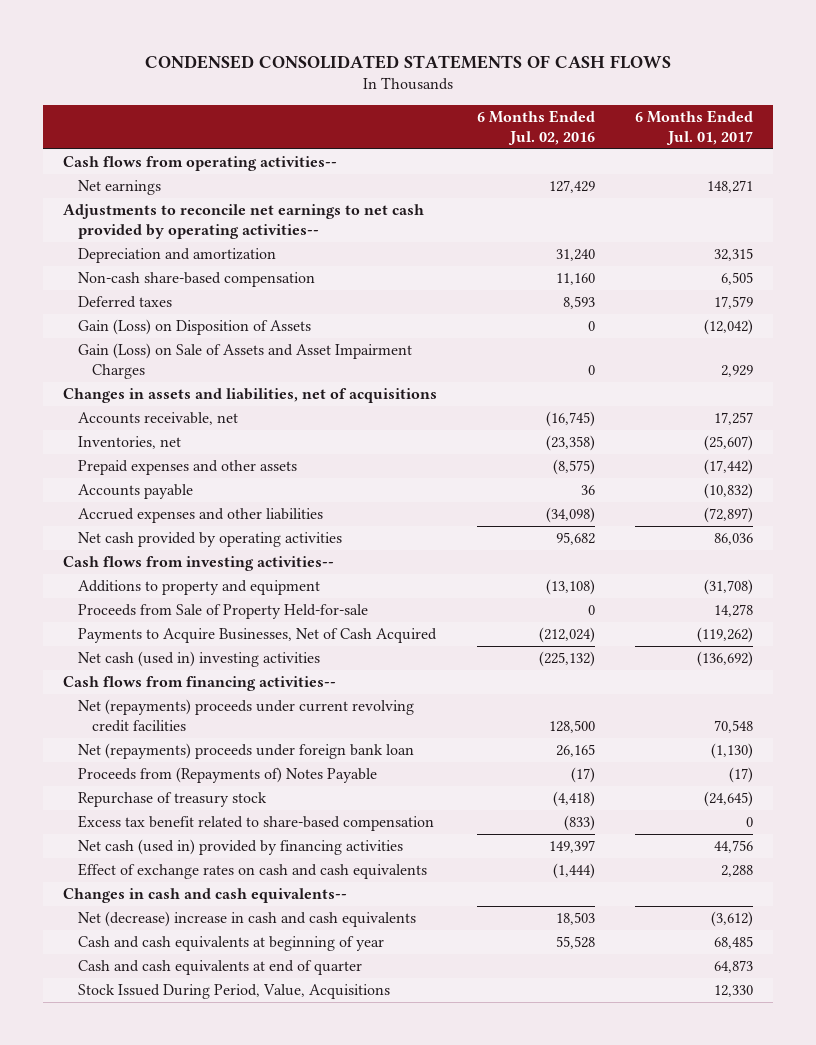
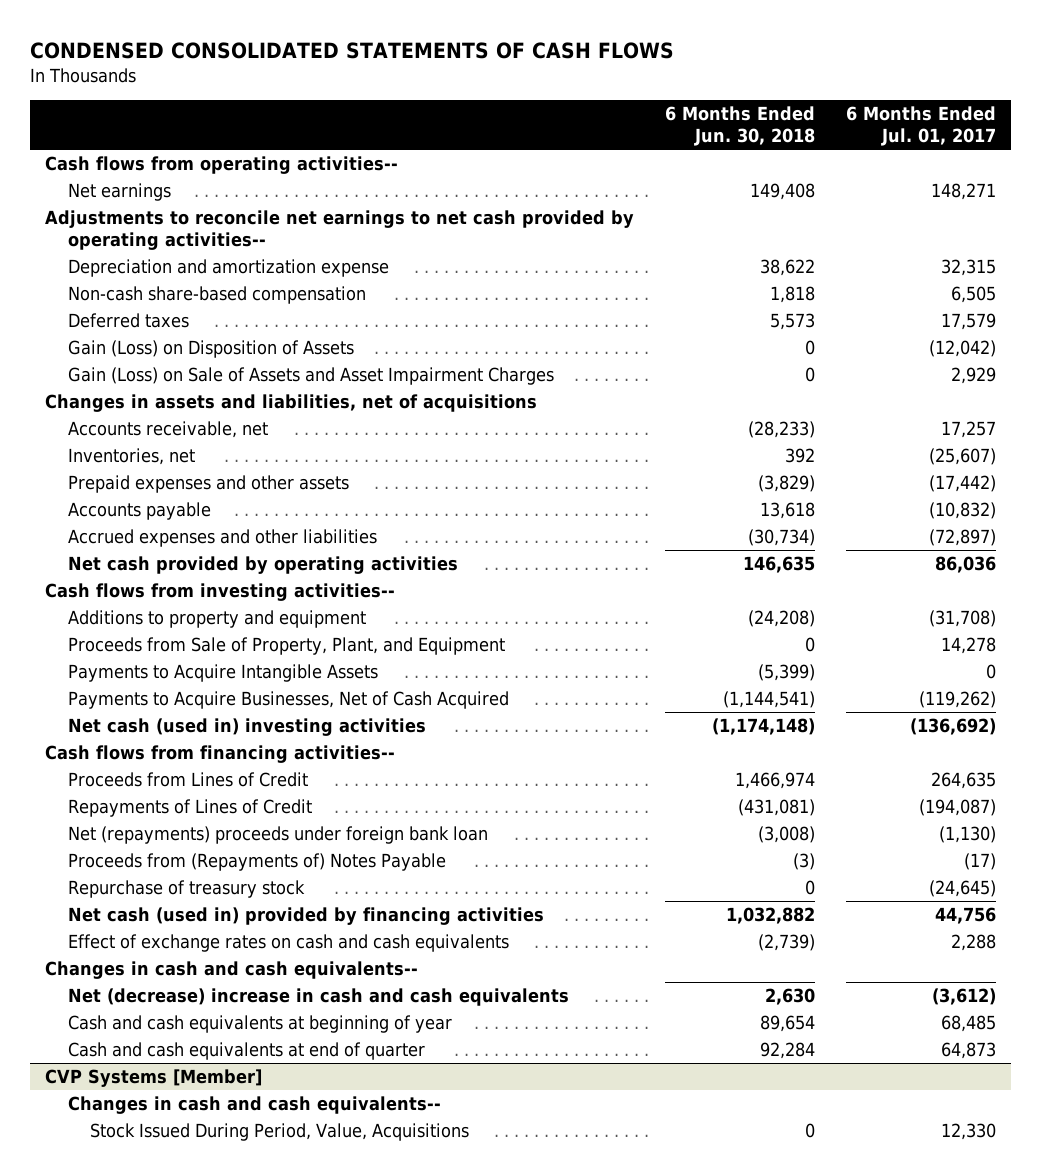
[477,110,596,145] 6 Months Ended Jul. 02, 2016 -> none
none -> [664,106,815,147] 6 Months Ended Jun. 30, 2018
[77,248,276,264] Depreciation and amortization -> [67,259,389,278] Depreciation and amortization expense
[77,604,368,620] Proceeds from Sale of Property Held-for-sale -> [67,637,505,656] Proceeds from Sale of Property, Plant, and Equipment
none -> [67,664,378,683] Payments to Acquire Intangible Assets
[77,699,414,732] Net (repayments) proceeds under current revolving credit facilities -> none
none -> [67,772,308,788] Proceeds from Lines of Credit
none -> [67,799,312,818] Repayments of Lines of Credit
[77,815,434,832] Excess tax benefit related to share-based compensation -> none
none -> [45,1069,263,1088] CVP Systems [Member]
none -> [67,1096,441,1115] Changes in cash and cash equivalents--

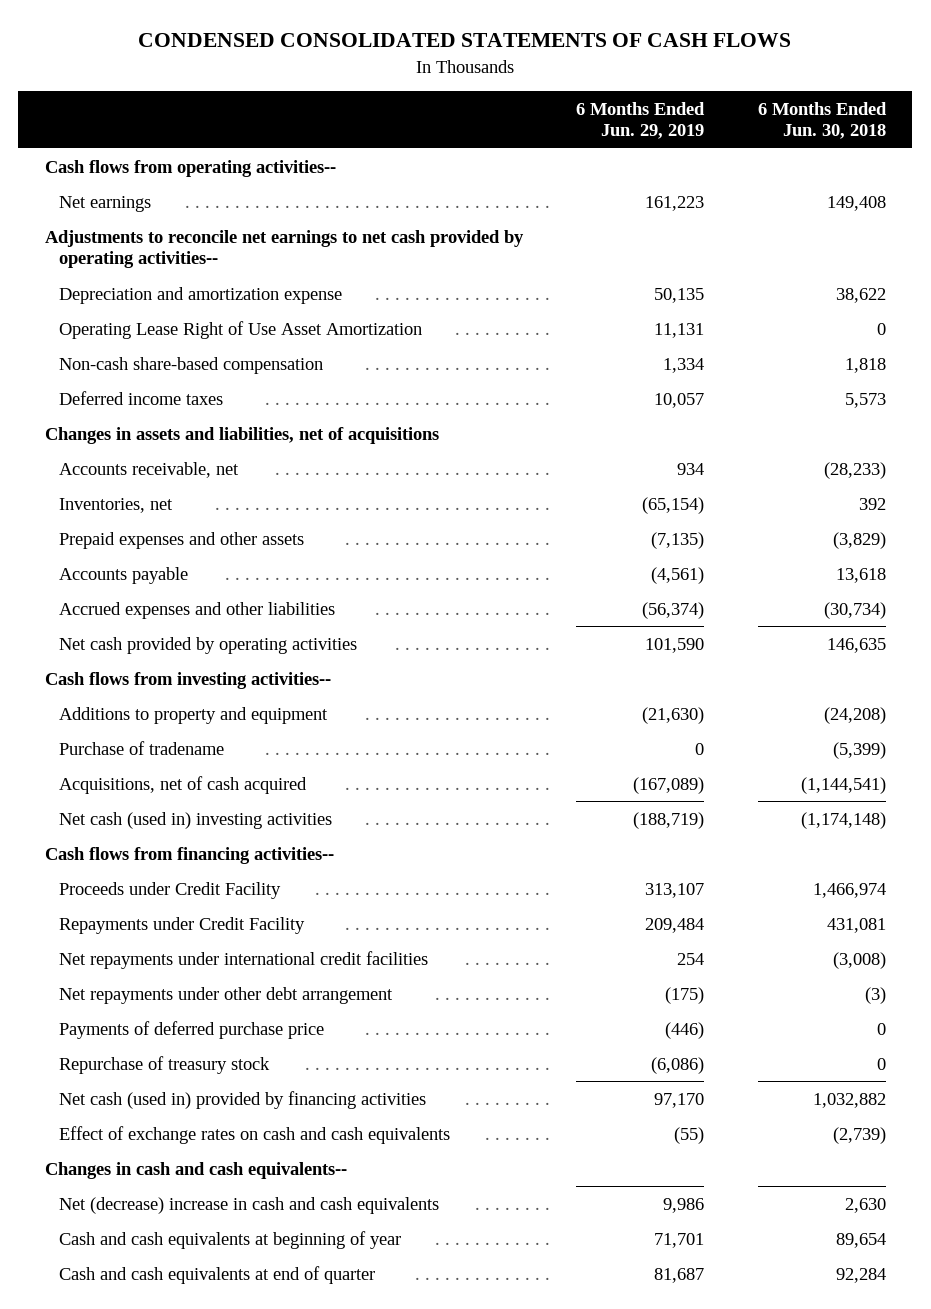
[845,106,996,147] 6 Months Ended Jul. 01, 2017 -> none
none -> [576,101,706,140] 6 Months Ended Jun. 29, 2019
none -> [59,320,423,339] Operating Lease Right of Use Asset Amortization
[67,340,354,359] Gain (Loss) on Disposition of Assets -> none
[67,367,554,386] Gain (Loss) on Sale of Assets and Asset Impairment Charges -> none
[67,313,189,329] Deferred taxes -> [59,390,224,405] Deferred income taxes
[67,637,505,656] Proceeds from Sale of Property, Plant, and Equipment -> none
[67,664,378,683] Payments to Acquire Intangible Assets -> [59,740,225,755] Purchase of tradename
[67,691,509,710] Payments to Acquire Businesses, Net of Cash Acquired -> [59,775,308,794] Acquisitions, net of cash acquired
[67,772,308,788] Proceeds from Lines of Credit -> [59,881,282,899] Proceeds under Credit Facility
[67,799,312,818] Repayments of Lines of Credit -> [59,916,306,934] Repayments under Credit Facility
[737,799,815,817] (431,081) -> [826,917,886,933] 431,081
[67,826,488,845] Net (repayments) proceeds under foreign bank loan -> [59,950,429,969] Net repayments under international credit facilities
[67,853,446,872] Proceeds from (Repayments of) Notes Payable -> [59,986,394,1004] Net repayments under other debt arrangement
none -> [59,1020,325,1039] Payments of deferred purchase price
[45,1069,263,1088] CVP Systems [Member] -> none
[67,1096,441,1115] Changes in cash and cash equivalents-- -> none
[90,1123,470,1142] Stock Issued During Period, Value, Acquisitions -> none

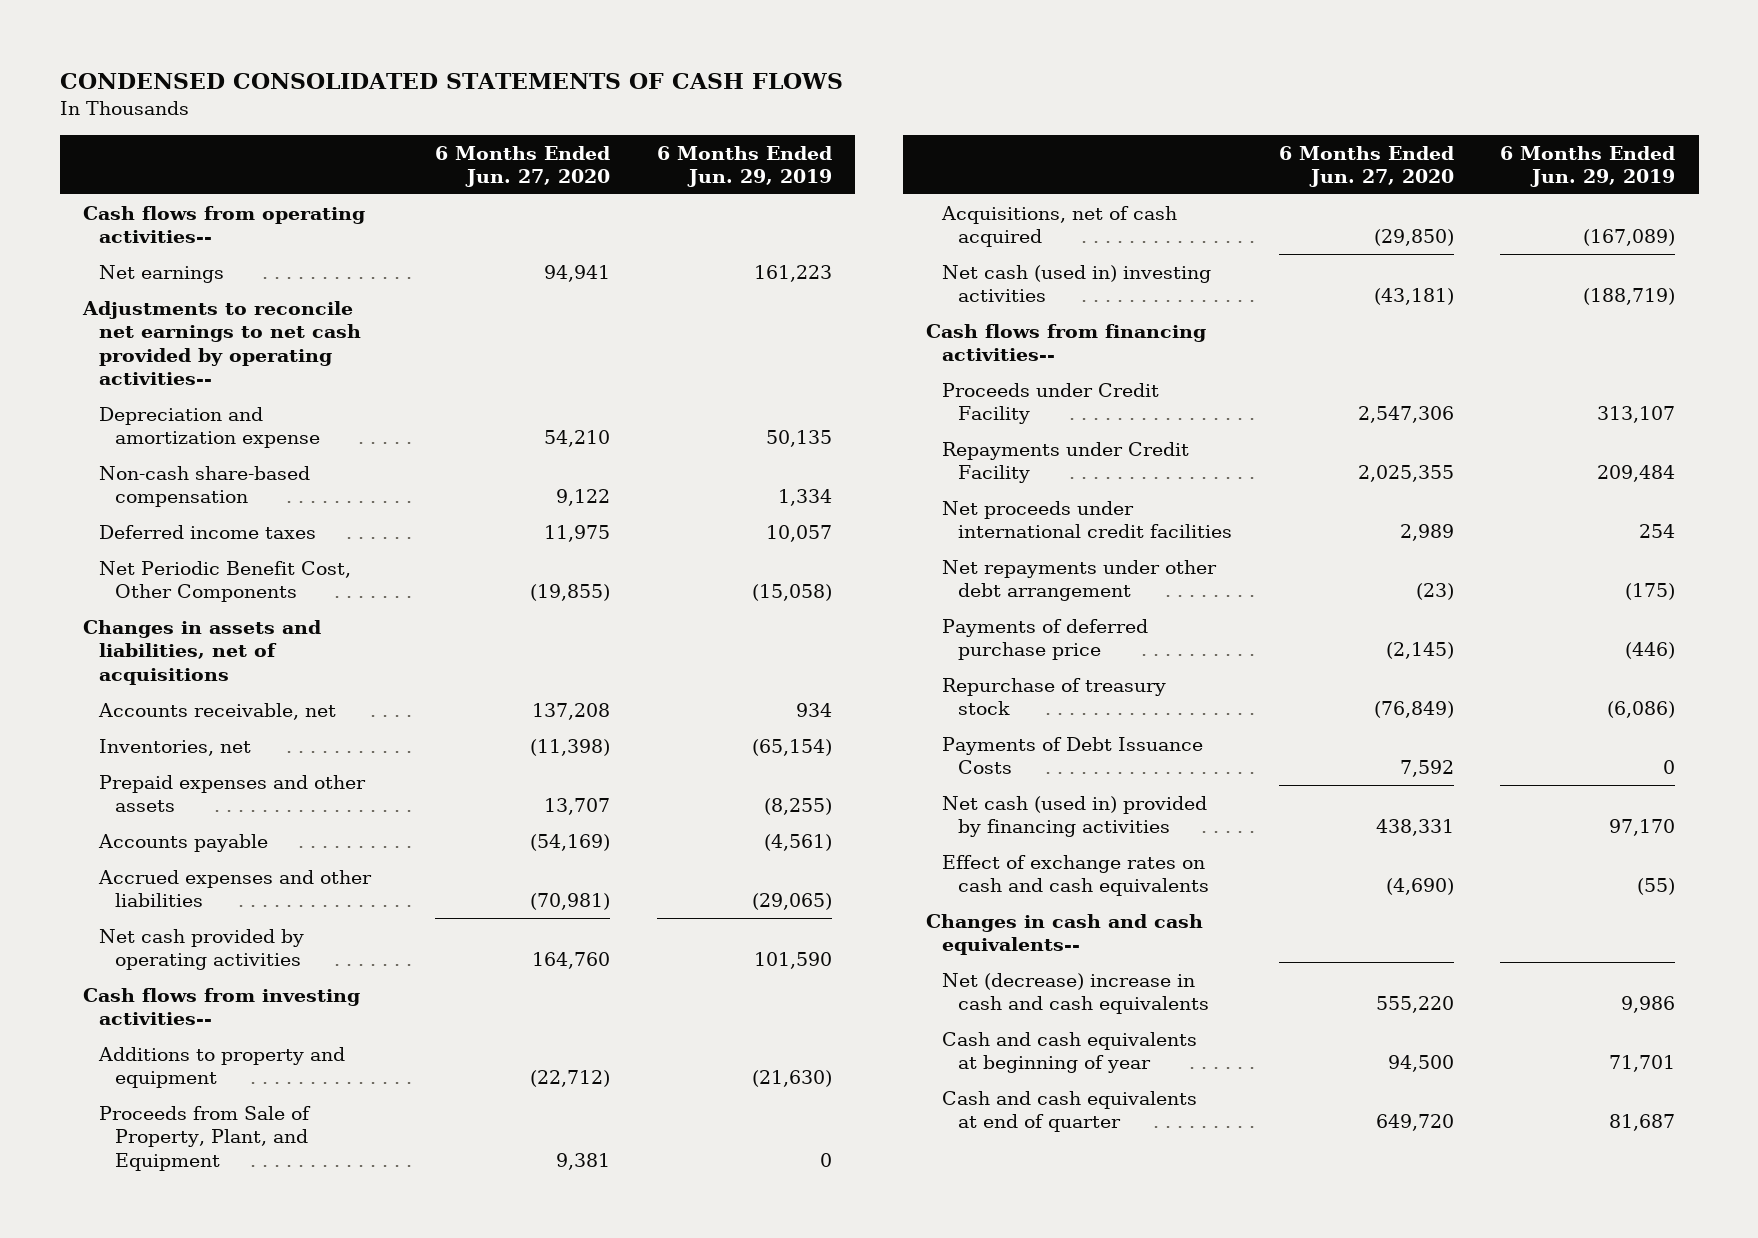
[757,101,887,140] 6 Months Ended Jun. 30, 2018 -> none
none -> [435,145,611,187] 6 Months Ended Jun. 27, 2020
[59,320,423,339] Operating Lease Right of Use Asset Amortization -> none
none -> [98,560,351,603] Net Periodic Benefit Cost, Other Components
[651,531,705,549] (7,135) -> [763,798,832,816] (8,255)
[642,601,705,619] (56,374) -> [751,893,832,911] (29,065)
[59,740,225,755] Purchase of tradename -> none
none -> [98,1105,311,1171] Proceeds from Sale of Property, Plant, and Equipment
[59,950,429,969] Net repayments under international credit facilities -> [942,500,1233,539] Net proceeds under international credit facilities
none -> [942,736,1204,775] Payments of Debt Issuance Costs

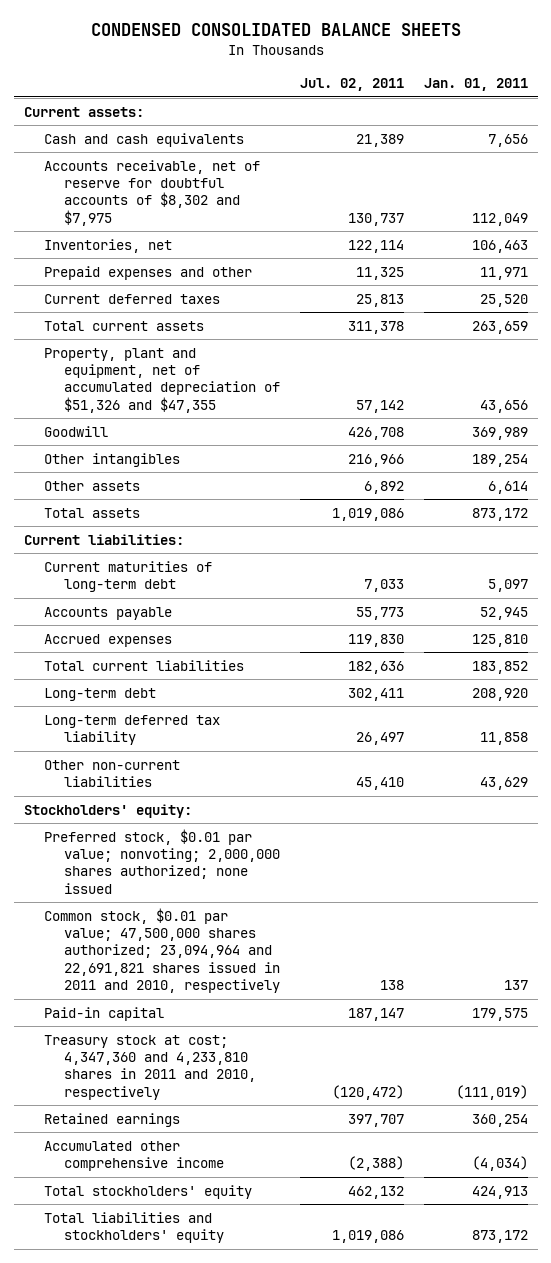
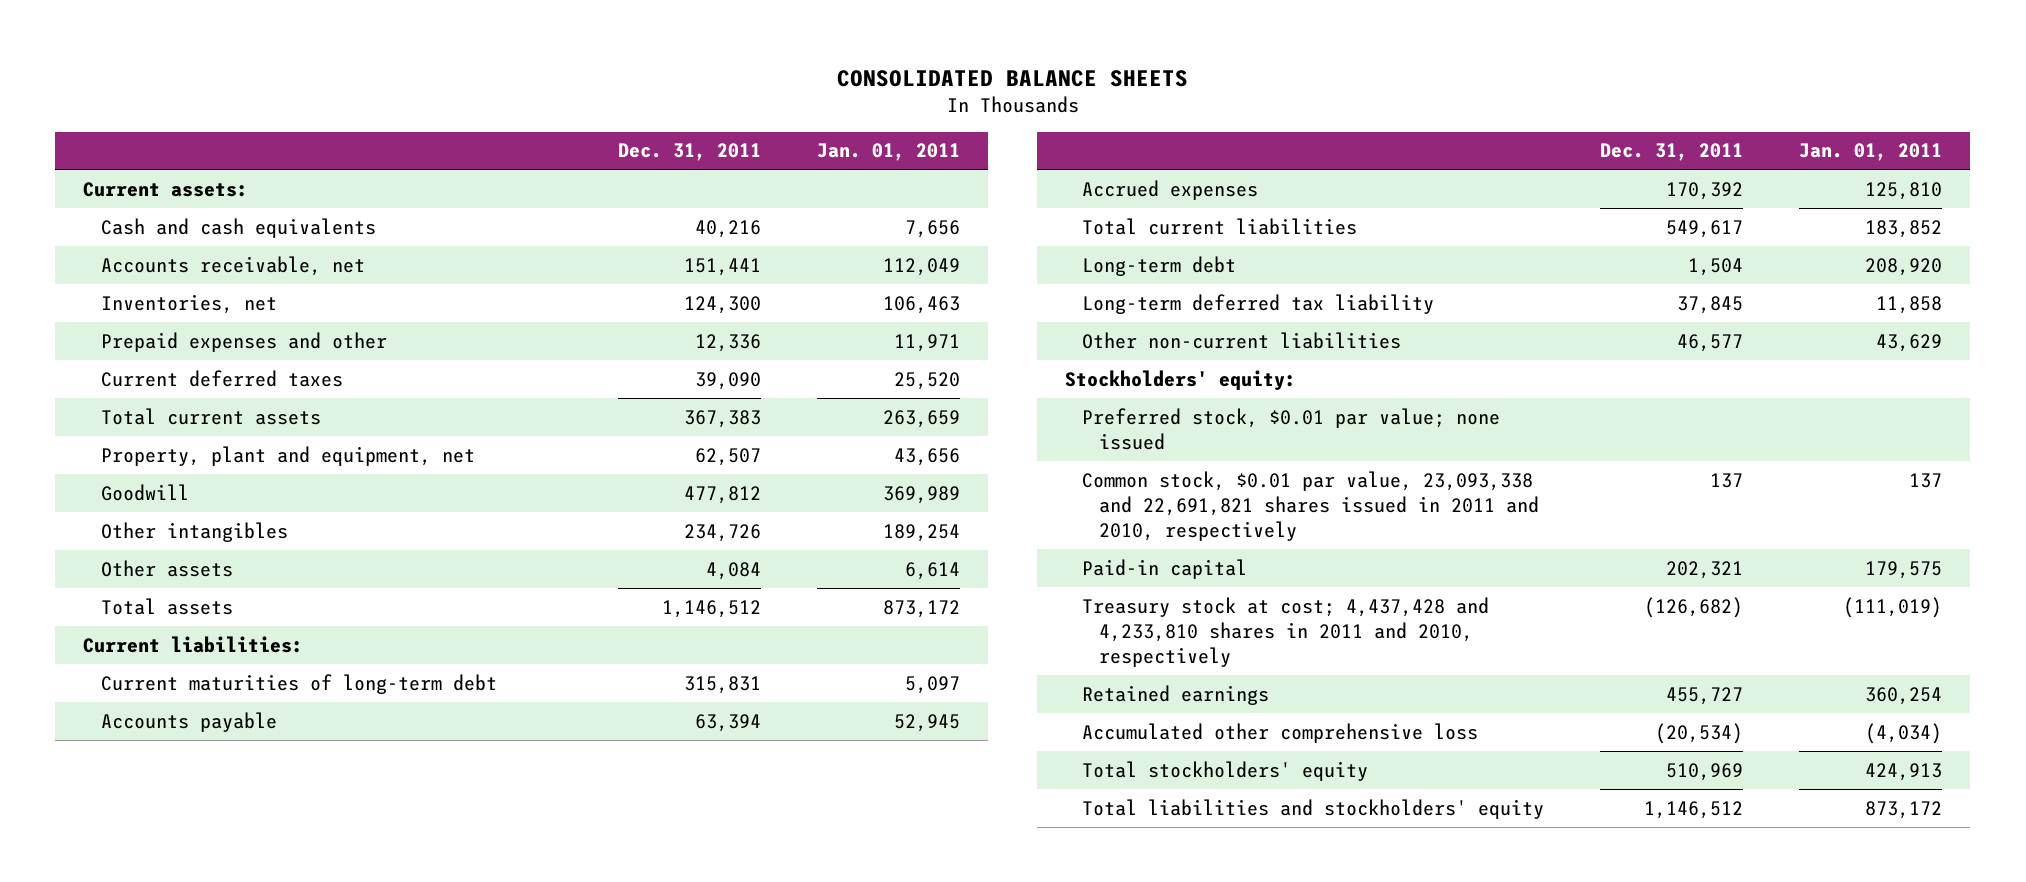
[90,22,461,36] CONDENSED CONSOLIDATED BALANCE SHEETS -> [836,69,1188,87] CONSOLIDATED BALANCE SHEETS
[299,78,404,92] Jul. 02, 2011 -> none
none -> [618,143,762,162] Dec. 31, 2011
[43,159,260,226] Accounts receivable, net of reserve for doubtful accounts of $8,302 and $7,975 -> [100,255,365,276] Accounts receivable, net
[43,347,281,413] Property, plant and equipment, net of accumulated depreciation of $51,326 and $47,355 -> [100,445,475,466] Property, plant and equipment, net
[43,828,281,894] Preferred stock, $0.01 par value; nonvoting; 2,000,000 shares authorized; none issued -> [1082,407,1501,450] Preferred stock, $0.01 par value; none issued
[43,907,281,993] Common stock, $0.01 par value; 47,500,000 shares authorized; 23,094,964 and 22,691,821 shares issued in 2011 and 2010, respectively -> [1082,470,1540,541] Common stock, $0.01 par value, 23,093,338 and 22,691,821 shares issued in 2011 and 2010, respectively
[43,1034,257,1100] Treasury stock at cost; 4,347,360 and 4,233,810 shares in 2011 and 2010, respectively -> [1082,596,1490,667] Treasury stock at cost; 4,437,428 and 4,233,810 shares in 2011 and 2010, respectively
[43,1140,225,1172] Accumulated other comprehensive income -> [1082,722,1479,743] Accumulated other comprehensive loss

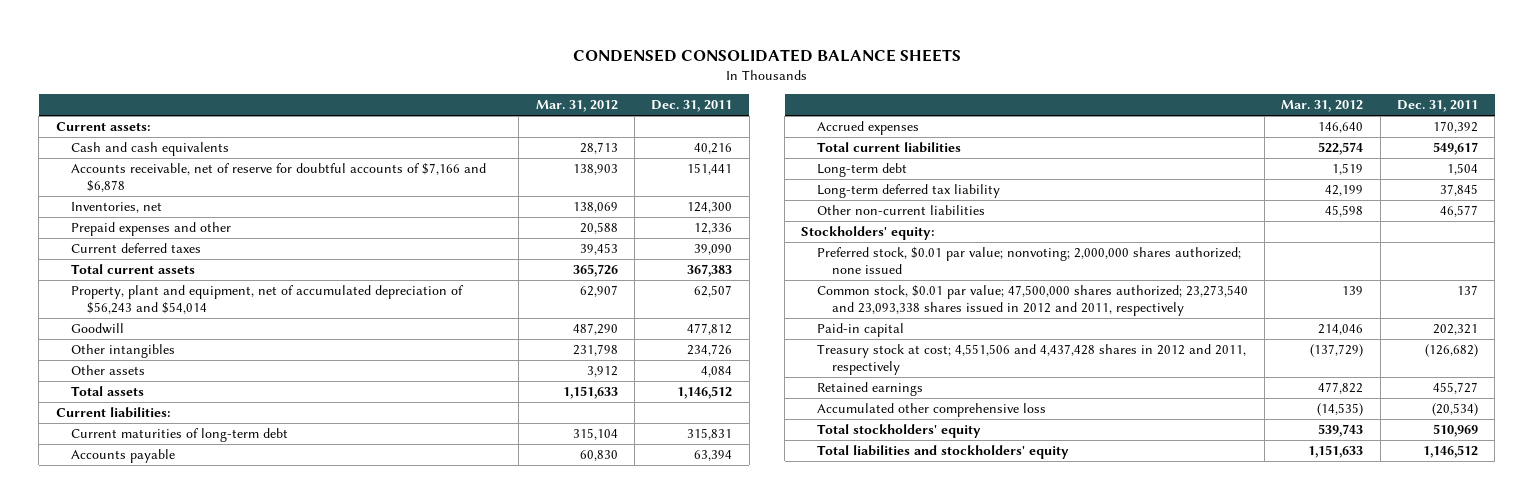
[836,69,1188,87] CONSOLIDATED BALANCE SHEETS -> [572,48,961,62] CONDENSED CONSOLIDATED BALANCE SHEETS
[817,143,961,162] Jan. 01, 2011 -> none
none -> [535,100,618,113] Mar. 31, 2012
[100,255,365,276] Accounts receivable, net -> [71,163,487,193] Accounts receivable, net of reserve for doubtful accounts of $7,166 and $6,878
[100,445,475,466] Property, plant and equipment, net -> [71,285,465,315] Property, plant and equipment, net of accumulated depreciation of $56,243 and $54,014
[1082,407,1501,450] Preferred stock, $0.01 par value; none issued -> [816,247,1241,275] Preferred stock, $0.01 par value; nonvoting; 2,000,000 shares authorized; none issued
[1082,470,1540,541] Common stock, $0.01 par value, 23,093,338 and 22,691,821 shares issued in 2011 and 2010, respectively -> [816,285,1248,317] Common stock, $0.01 par value; 47,500,000 shares authorized; 23,273,540 and 23,093,338 shares issued in 2012 and 2011, respectively
[1082,596,1490,667] Treasury stock at cost; 4,437,428 and 4,233,810 shares in 2011 and 2010, respectively -> [816,344,1246,376] Treasury stock at cost; 4,551,506 and 4,437,428 shares in 2012 and 2011, respectively

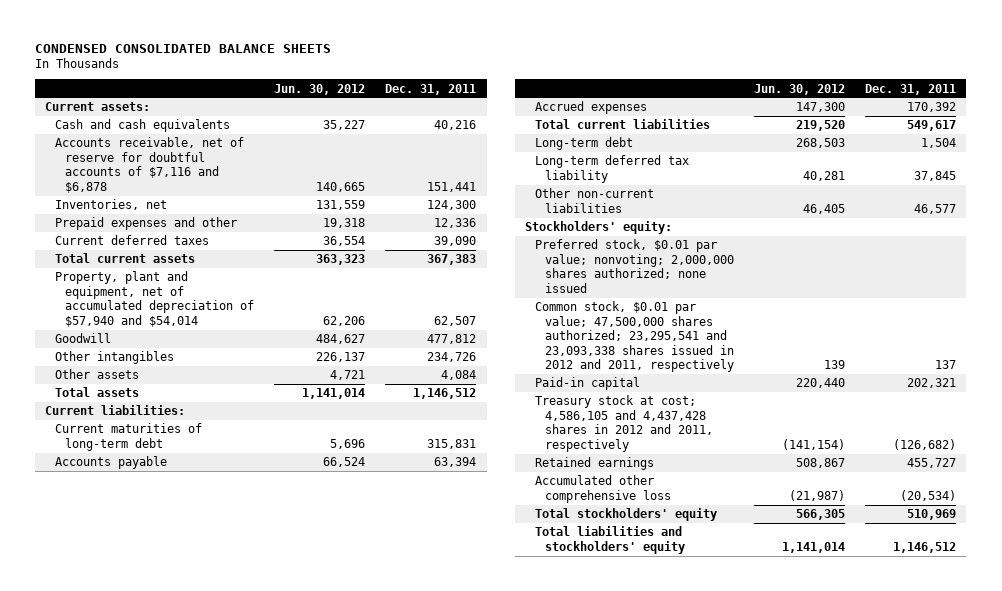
[535,100,618,113] Mar. 31, 2012 -> none
none -> [274,83,366,95] Jun. 30, 2012
[71,163,487,193] Accounts receivable, net of reserve for doubtful accounts of $7,166 and $6,878 -> [55,137,245,193] Accounts receivable, net of reserve for doubtful accounts of $7,116 and $6,878
[71,285,465,315] Property, plant and equipment, net of accumulated depreciation of $56,243 and $54,014 -> [55,271,254,327] Property, plant and equipment, net of accumulated depreciation of $57,940 and $54,014
[816,285,1248,317] Common stock, $0.01 par value; 47,500,000 shares authorized; 23,273,540 and 23,093,338 shares issued in 2012 and 2011, respectively -> [534,301,734,373] Common stock, $0.01 par value; 47,500,000 shares authorized; 23,295,541 and 23,093,338 shares issued in 2012 and 2011, respectively
[816,344,1246,376] Treasury stock at cost; 4,551,506 and 4,437,428 shares in 2012 and 2011, respectively -> [534,395,713,452] Treasury stock at cost; 4,586,105 and 4,437,428 shares in 2012 and 2011, respectively

